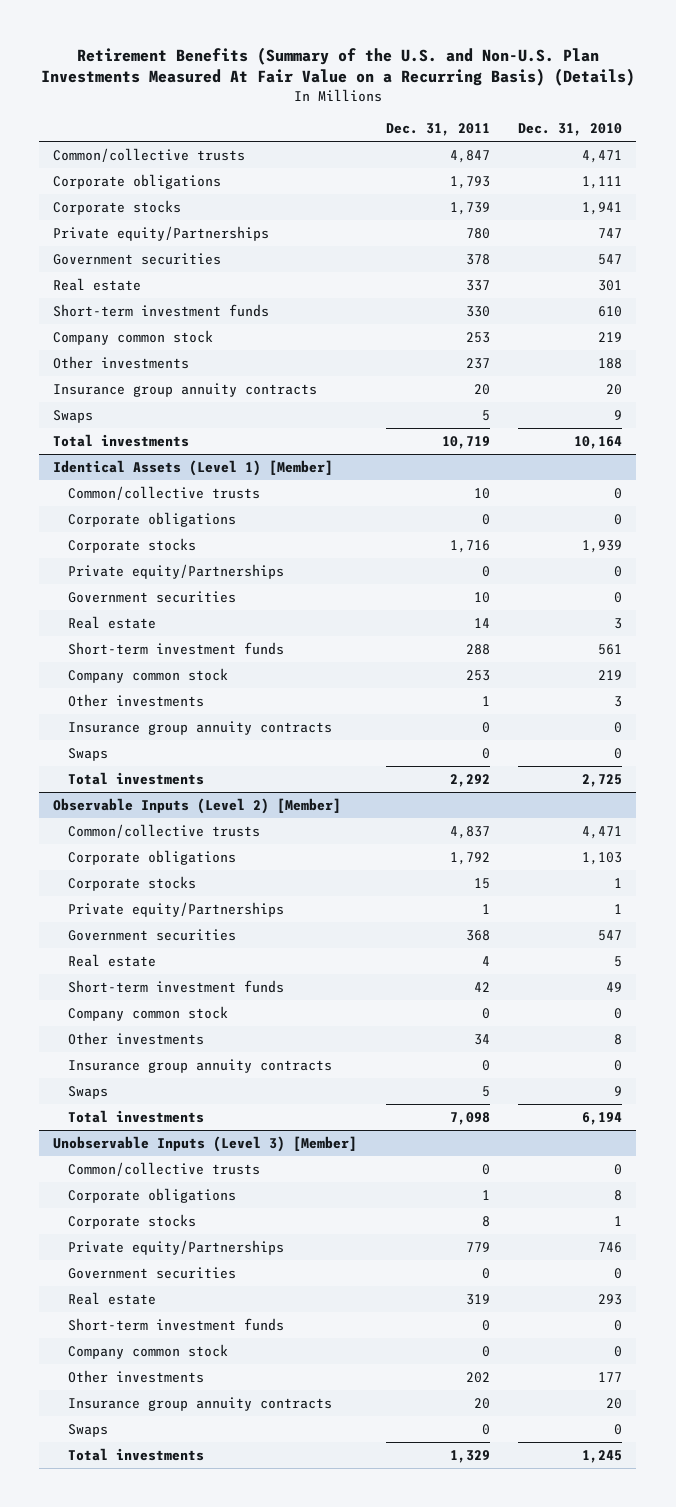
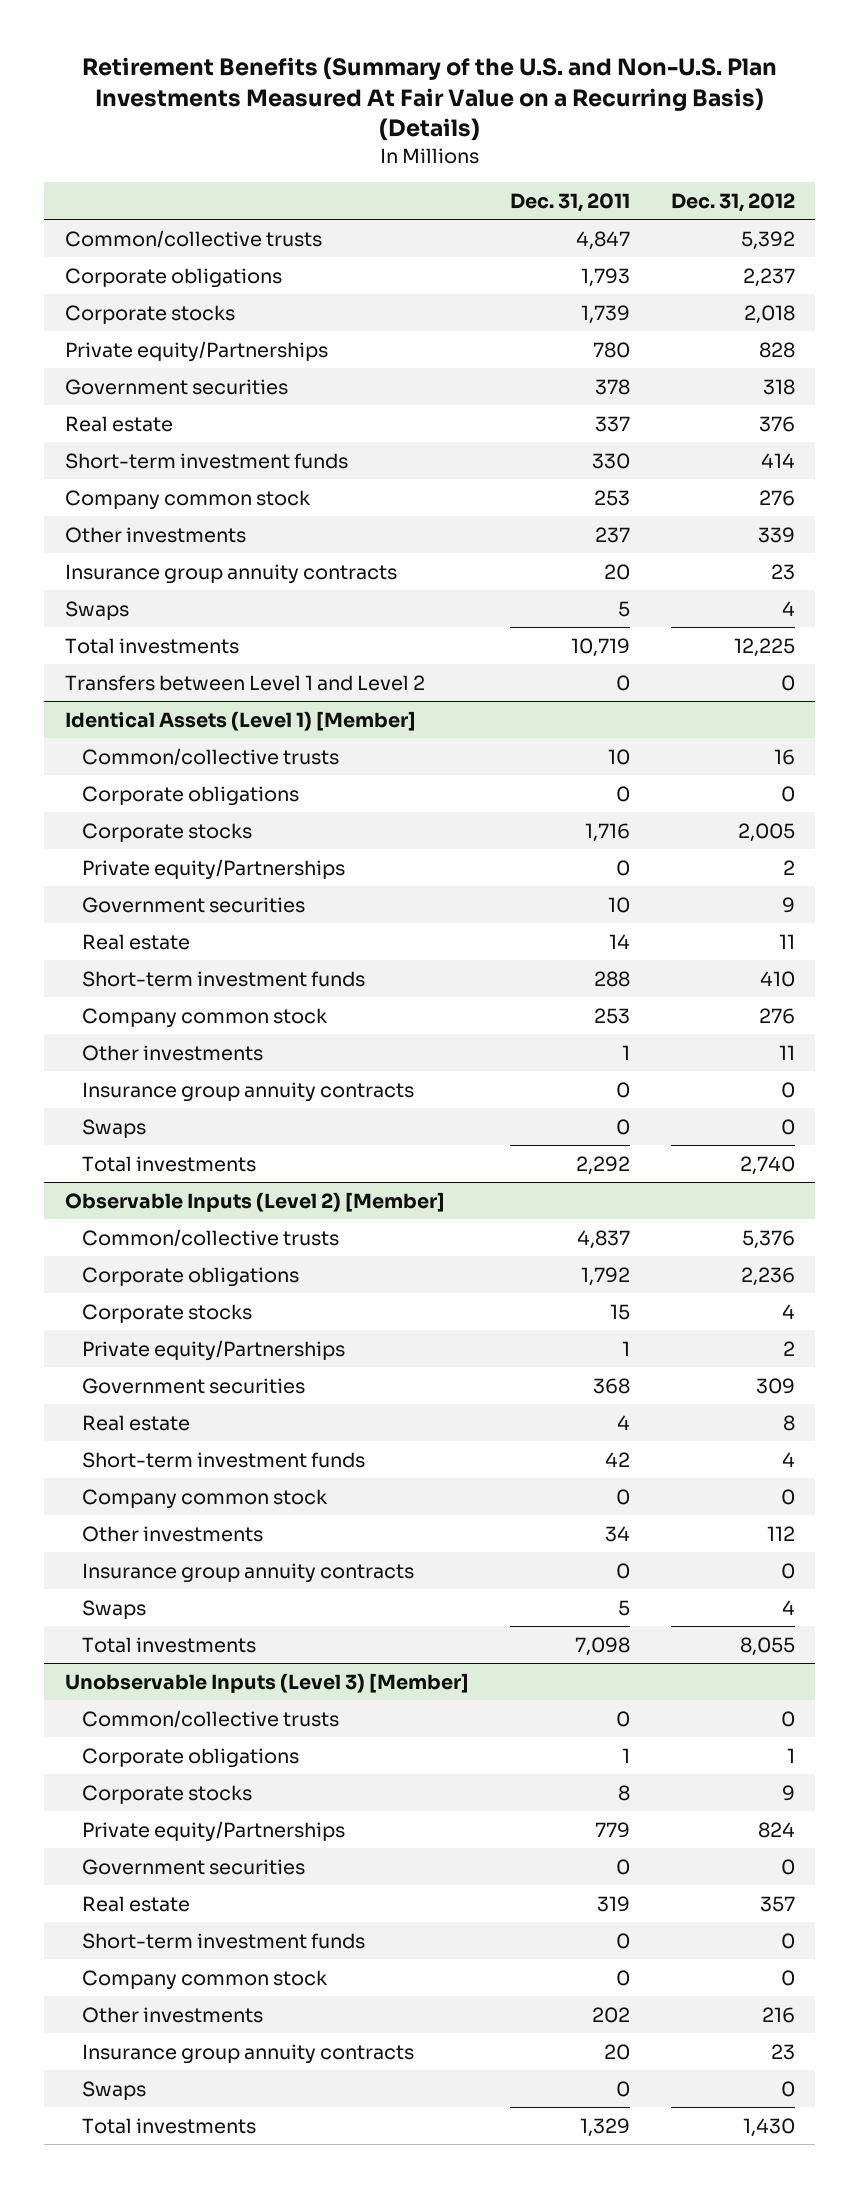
[518,123,623,137] Dec. 31, 2010 -> none
none -> [670,192,795,212] Dec. 31, 2012
none -> [64,674,425,691] Transfers between Level 1 and Level 2

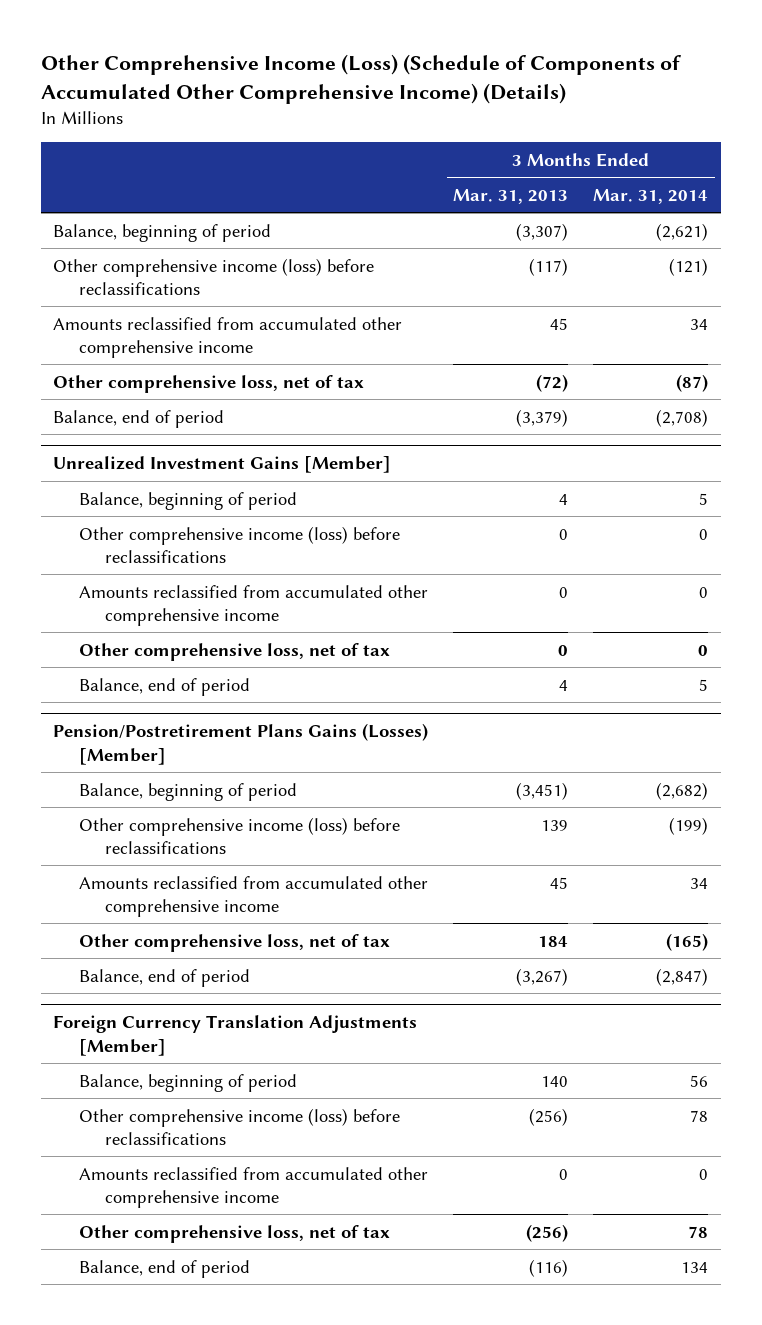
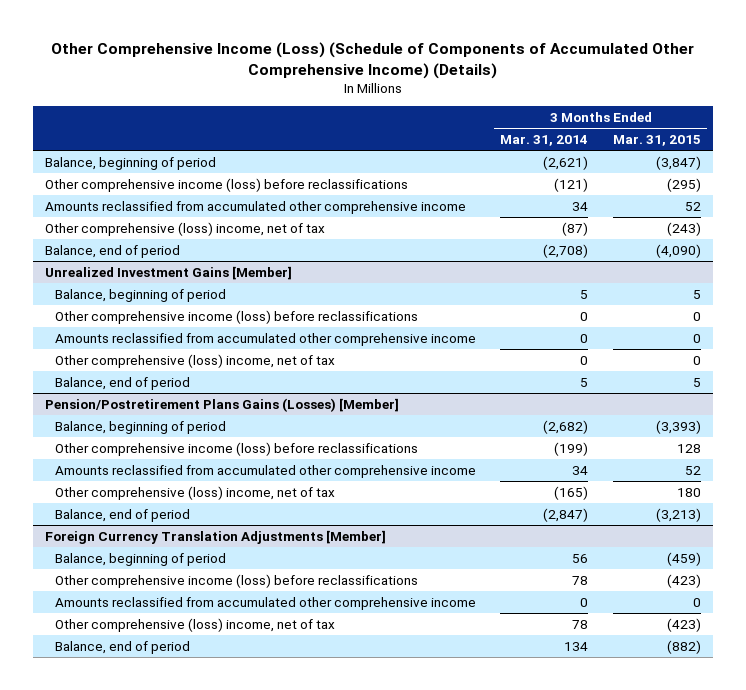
[453,189,569,205] Mar. 31, 2013 -> none
none -> [612,134,701,146] Mar. 31, 2015
[53,374,365,393] Other comprehensive loss, net of tax -> [44,221,325,236] Other comprehensive (loss) income, net of tax
[79,642,391,661] Other comprehensive loss, net of tax -> [55,353,336,368] Other comprehensive (loss) income, net of tax
[79,933,391,952] Other comprehensive loss, net of tax -> [55,485,336,500] Other comprehensive (loss) income, net of tax
[79,1224,391,1243] Other comprehensive loss, net of tax -> [55,617,336,632] Other comprehensive (loss) income, net of tax

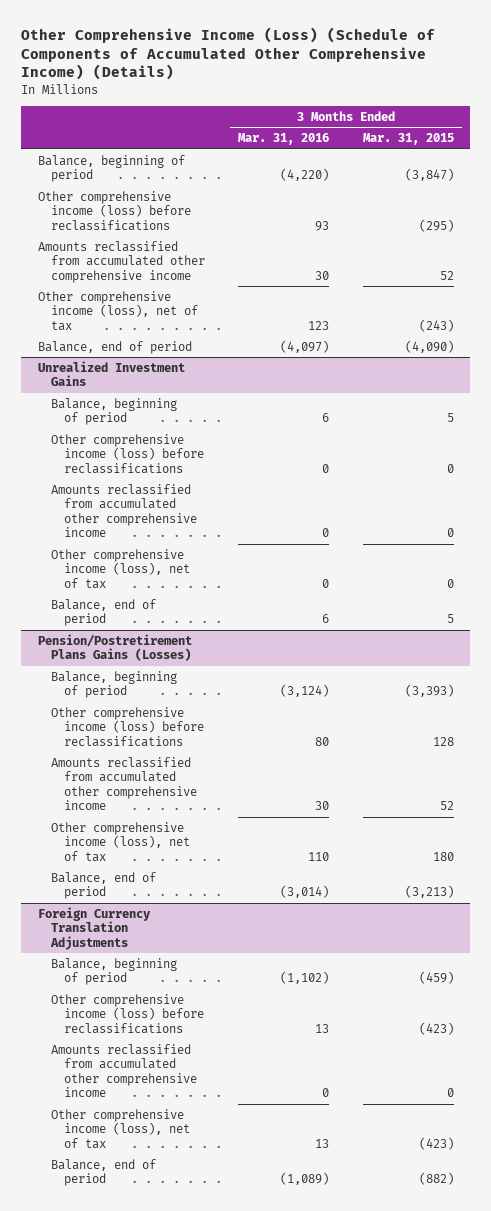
[500,134,589,146] Mar. 31, 2014 -> none
none -> [238,133,330,146] Mar. 31, 2016
[44,221,325,236] Other comprehensive (loss) income, net of tax -> [37,290,198,331] Other comprehensive income (loss), net of tax
[44,265,292,280] Unrealized Investment Gains [Member] -> [37,360,185,387] Unrealized Investment Gains
[55,353,336,368] Other comprehensive (loss) income, net of tax -> [50,548,191,589] Other comprehensive income (loss), net of tax
[44,397,399,412] Pension/Postretirement Plans Gains (Losses) [Member] -> [37,633,192,662] Pension/Postretirement Plans Gains (Losses)
[55,485,336,500] Other comprehensive (loss) income, net of tax -> [50,821,191,862] Other comprehensive income (loss), net of tax
[44,529,386,544] Foreign Currency Translation Adjustments [Member] -> [37,906,151,950] Foreign Currency Translation Adjustments
[55,617,336,632] Other comprehensive (loss) income, net of tax -> [50,1108,191,1149] Other comprehensive income (loss), net of tax

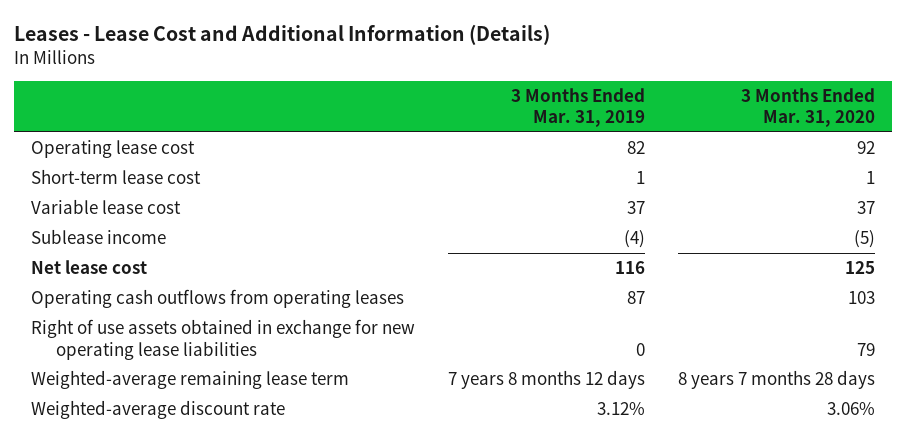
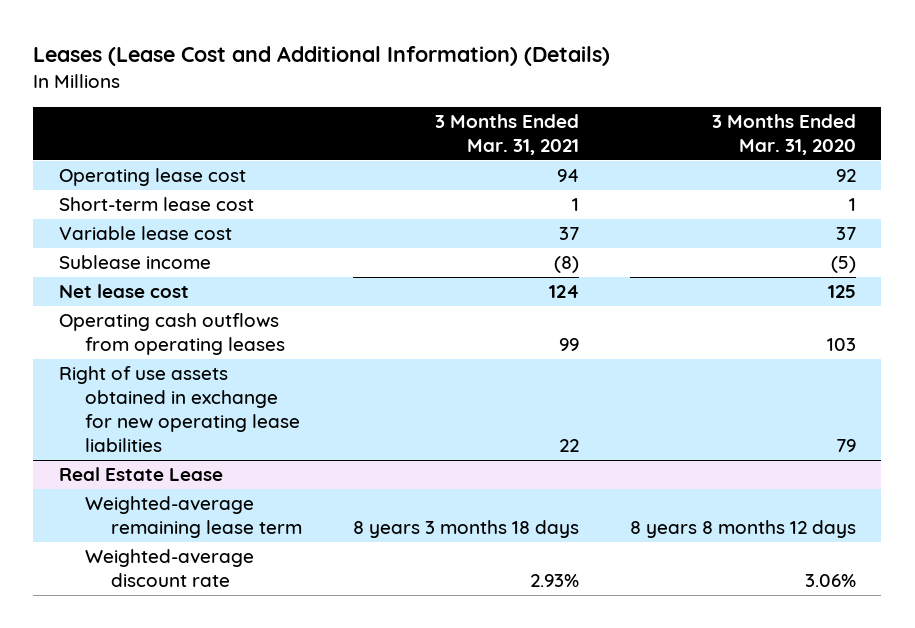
[14,23,551,45] Leases - Lease Cost and Additional Information (Details) -> [33,46,611,67] Leases (Lease Cost and Additional Information) (Details)
[511,87,646,128] 3 Months Ended Mar. 31, 2019 -> none
none -> [435,113,580,155] 3 Months Ended Mar. 31, 2021
none -> [58,467,223,482] Real Estate Lease
[678,370,876,390] 8 years 7 months 28 days -> [630,520,857,539] 8 years 8 months 12 days

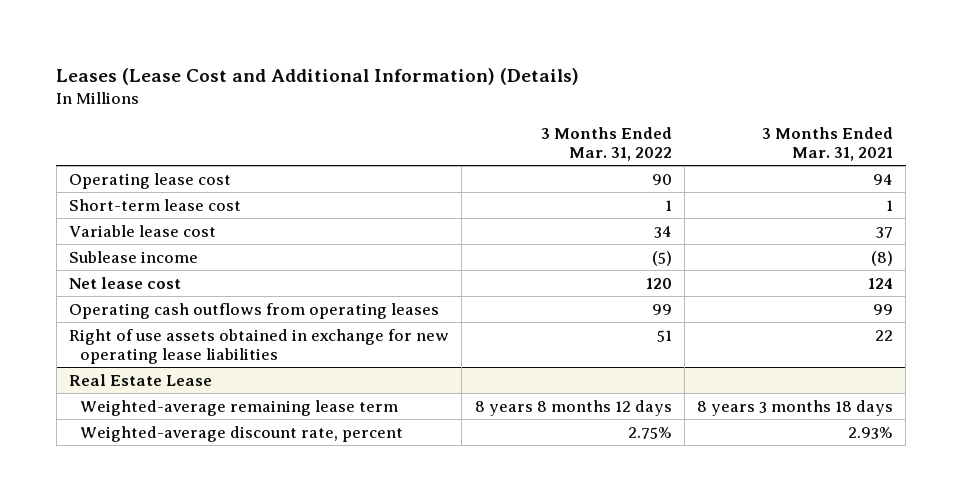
[712,113,857,155] 3 Months Ended Mar. 31, 2020 -> none
none -> [540,126,672,161] 3 Months Ended Mar. 31, 2022
[84,549,254,588] Weighted-average discount rate -> [80,425,404,442] Weighted-average discount rate, percent

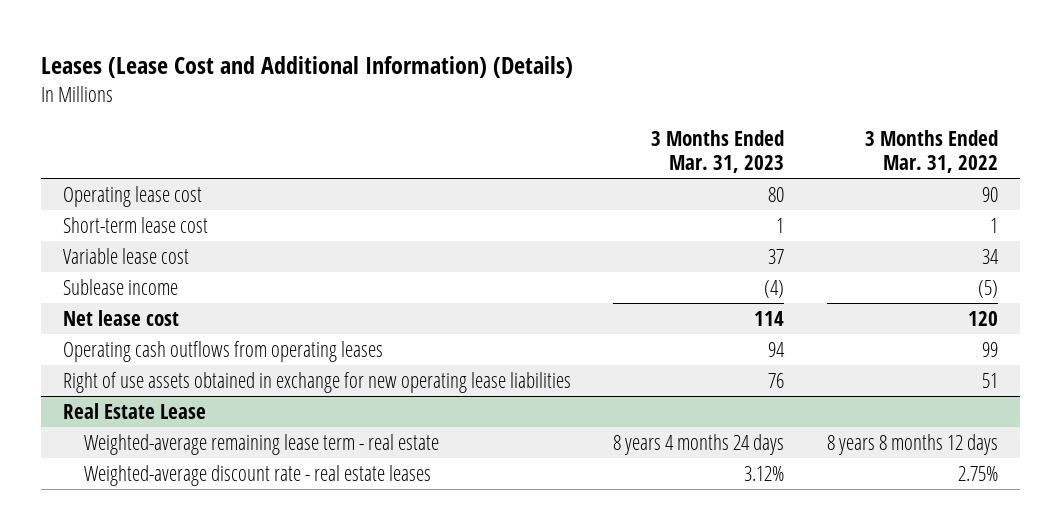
[762,126,894,161] 3 Months Ended Mar. 31, 2021 -> none
none -> [651,129,785,174] 3 Months Ended Mar. 31, 2023
[80,399,399,416] Weighted-average remaining lease term -> [83,434,439,456] Weighted-average remaining lease term - real estate
[80,425,404,442] Weighted-average discount rate, percent -> [83,465,431,487] Weighted-average discount rate - real estate leases

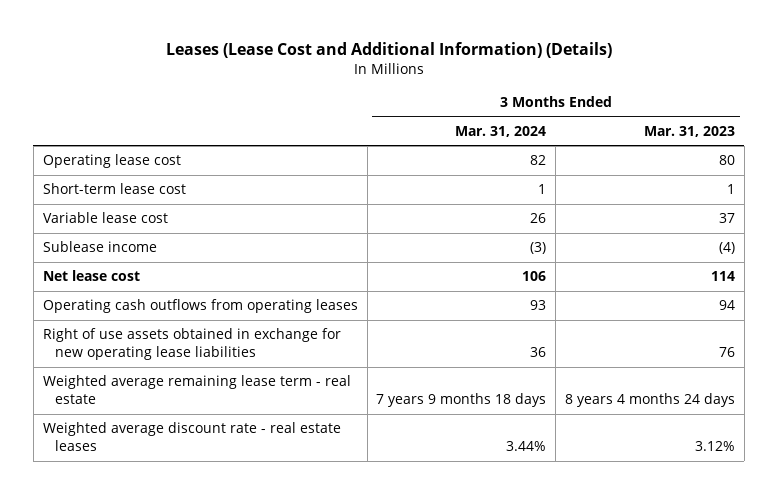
[865,129,999,174] 3 Months Ended Mar. 31, 2022 -> none
none -> [455,125,547,137] Mar. 31, 2024
[62,403,206,420] Real Estate Lease -> none
[83,434,439,456] Weighted-average remaining lease term - real estate -> [42,375,351,405] Weighted average remaining lease term - real estate
[83,465,431,487] Weighted-average discount rate - real estate leases -> [42,422,341,452] Weighted average discount rate - real estate leases

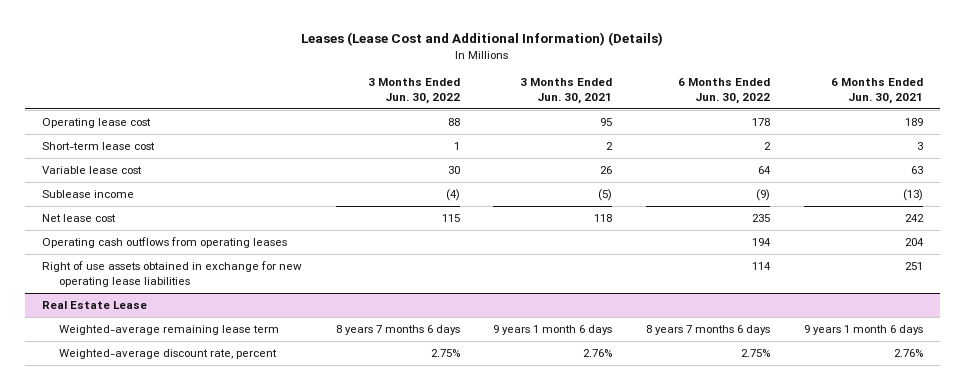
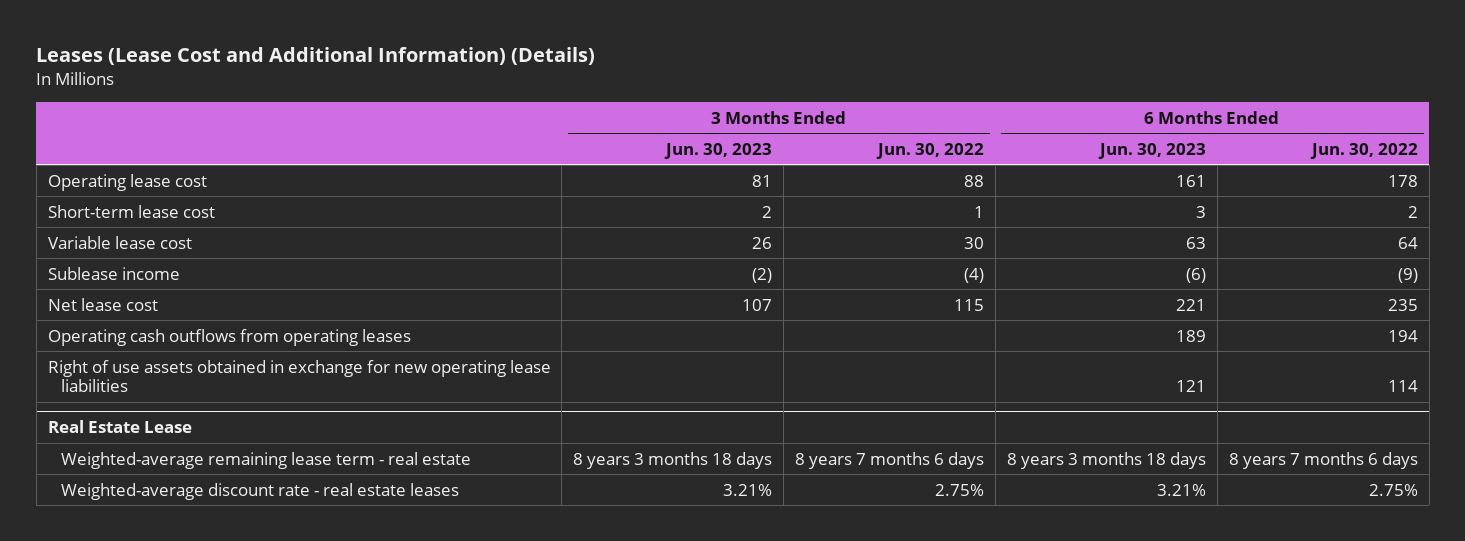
[520,78,613,105] 3 Months Ended Jun. 30, 2021 -> none
[830,78,923,105] 6 Months Ended Jun. 30, 2021 -> none
none -> [664,142,773,159] Jun. 30, 2023
none -> [1097,142,1206,159] Jun. 30, 2023
[58,325,279,336] Weighted-average remaining lease term -> [61,451,472,469] Weighted-average remaining lease term - real estate
[58,349,277,360] Weighted-average discount rate, percent -> [61,482,460,500] Weighted-average discount rate - real estate leases

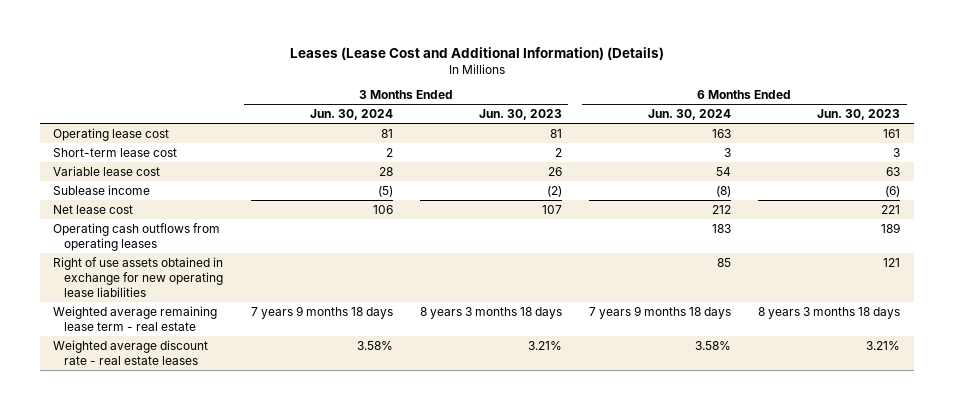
[876,142,985,159] Jun. 30, 2022 -> none
[1309,142,1418,159] Jun. 30, 2022 -> none
none -> [309,109,393,121] Jun. 30, 2024
none -> [647,109,731,121] Jun. 30, 2024
[47,420,192,434] Real Estate Lease -> none
[61,451,472,469] Weighted-average remaining lease term - real estate -> [53,305,218,331] Weighted average remaining lease term - real estate
[61,482,460,500] Weighted-average discount rate - real estate leases -> [53,339,209,365] Weighted average discount rate - real estate leases

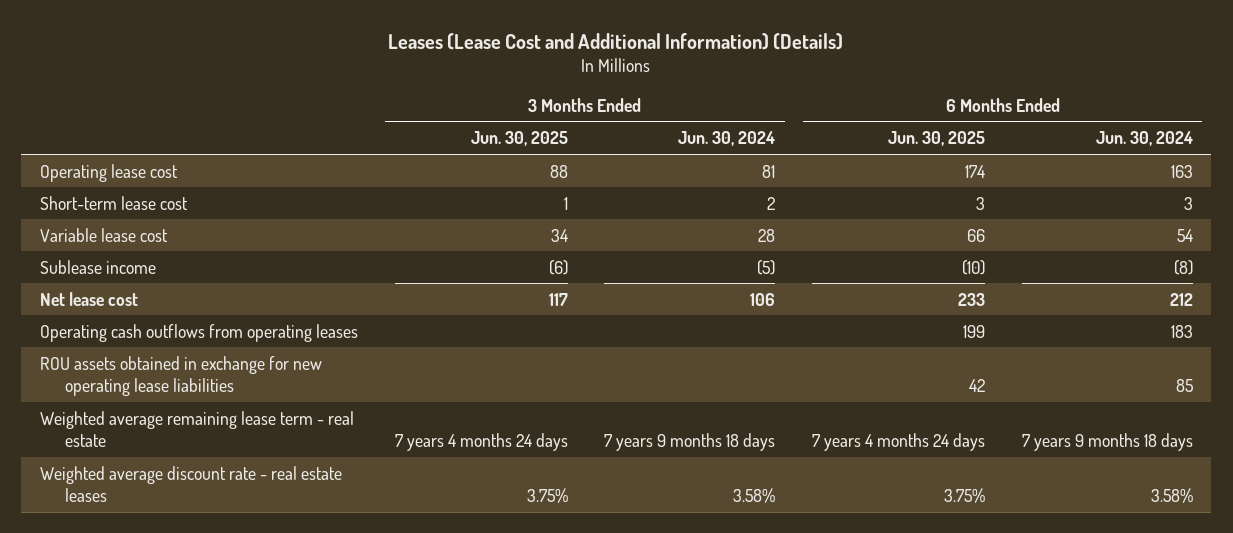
[478,109,562,121] Jun. 30, 2023 -> none
[817,109,901,121] Jun. 30, 2023 -> none
none -> [470,131,568,147] Jun. 30, 2025
none -> [888,131,986,147] Jun. 30, 2025
[53,256,224,297] Right of use assets obtained in exchange for new operating lease liabilities -> [39,355,322,397] ROU assets obtained in exchange for new operating lease liabilities

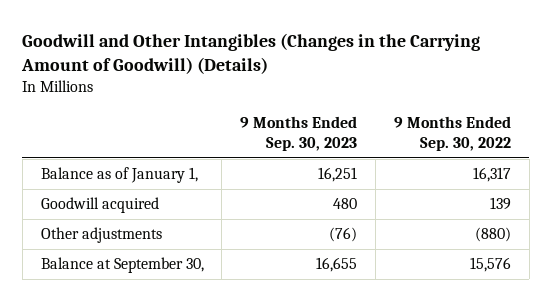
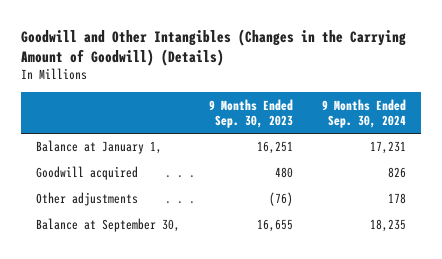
[393,116,511,152] 9 Months Ended Sep. 30, 2022 -> none
none -> [322,98,407,128] 9 Months Ended Sep. 30, 2024
[40,167,198,184] Balance as of January 1, -> [36,140,163,155] Balance at January 1,

